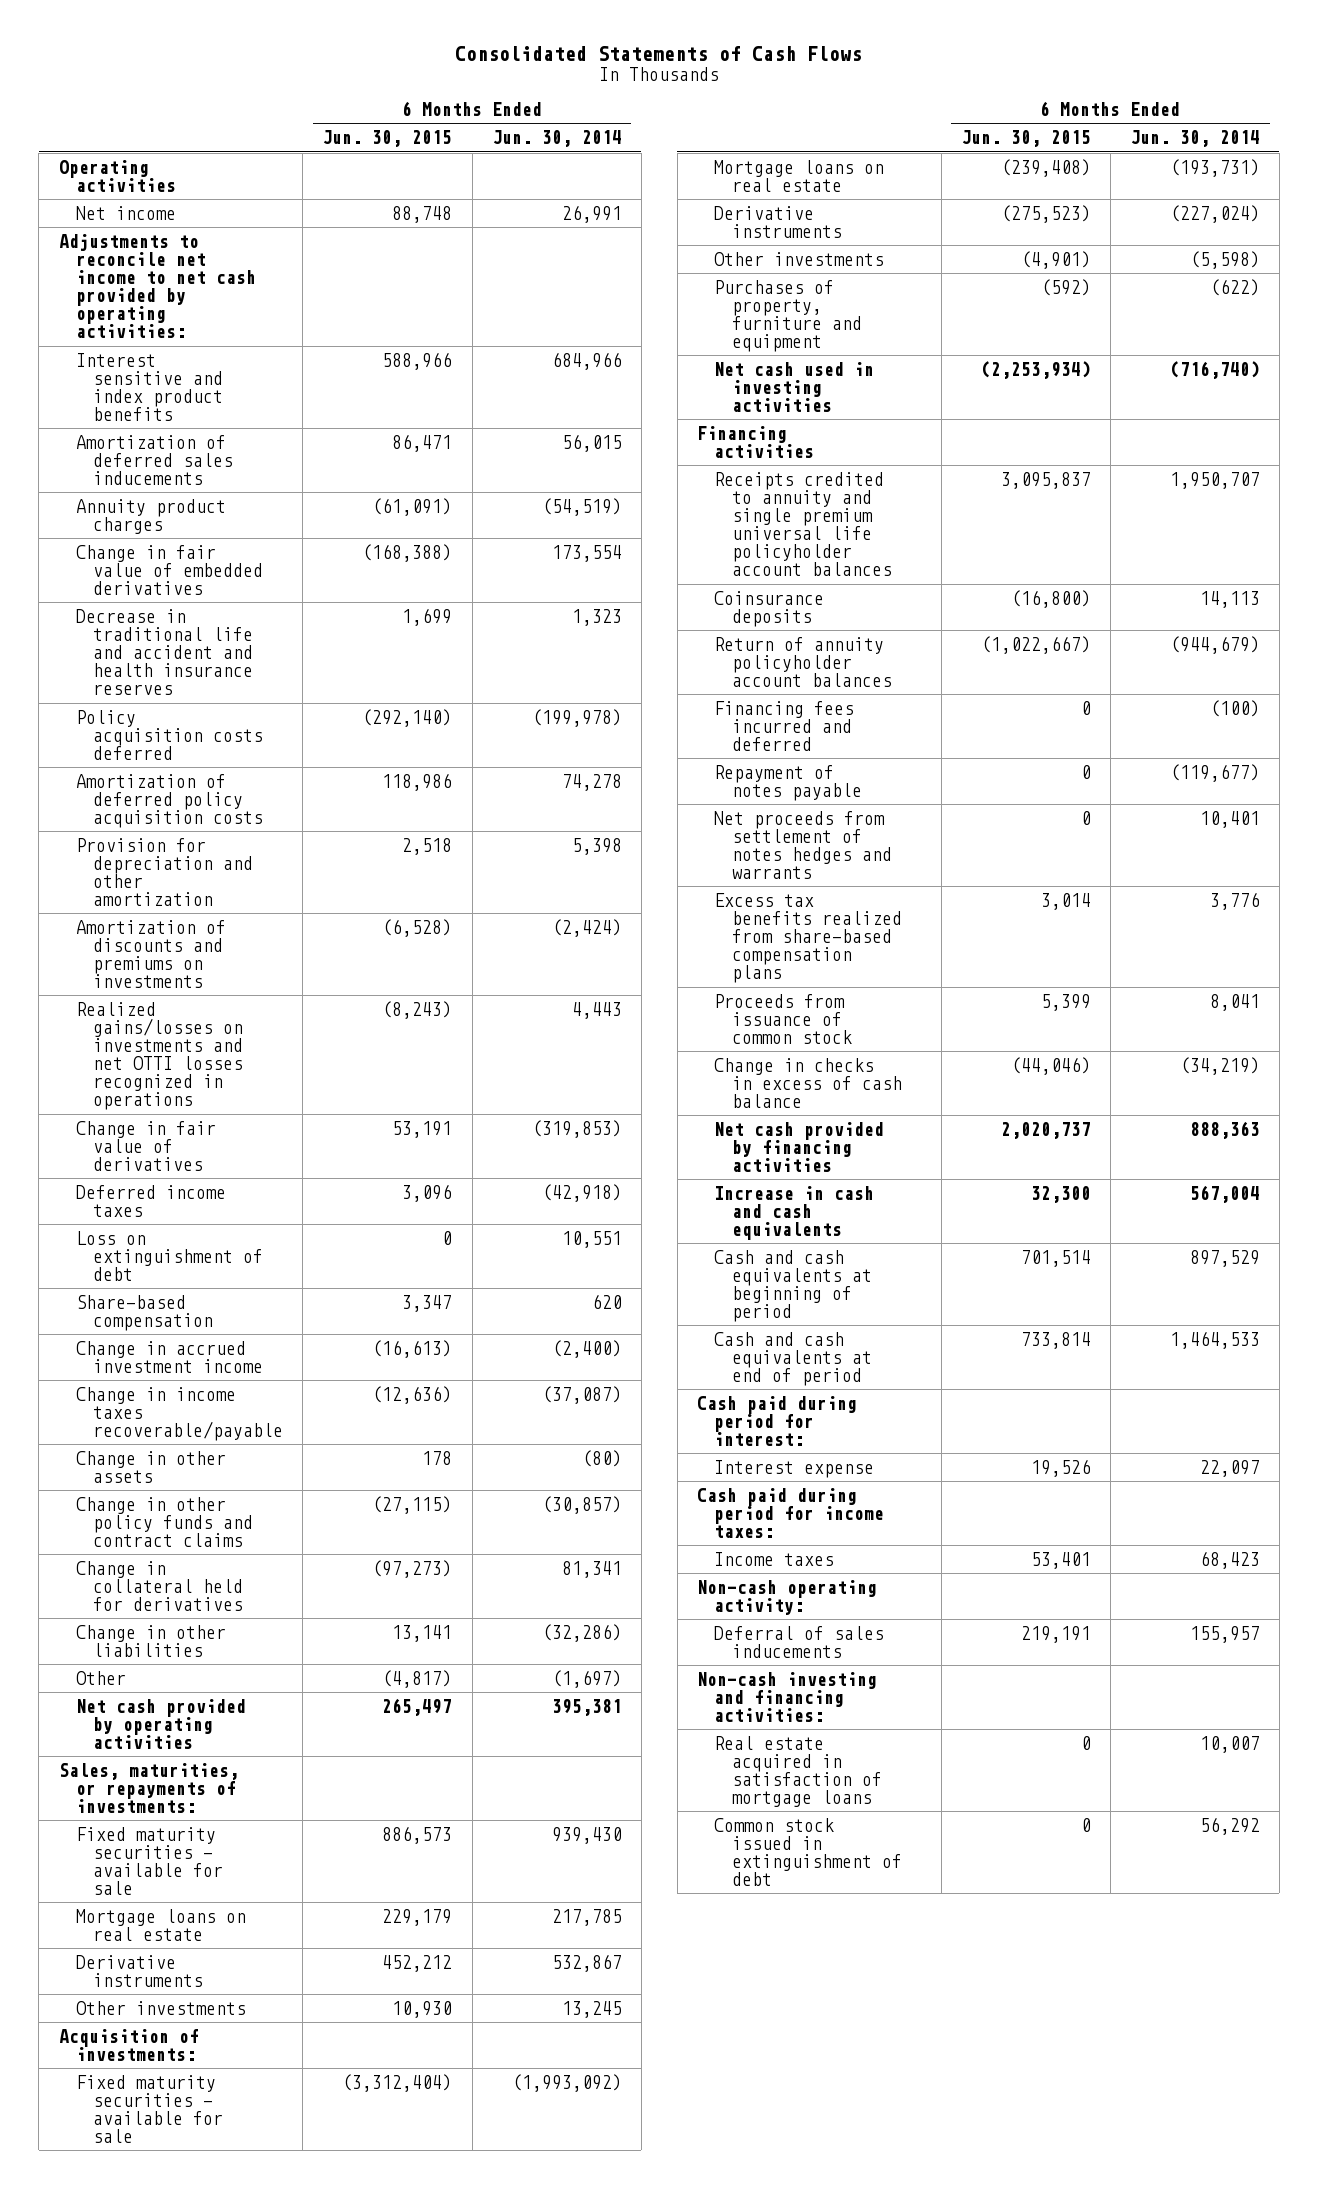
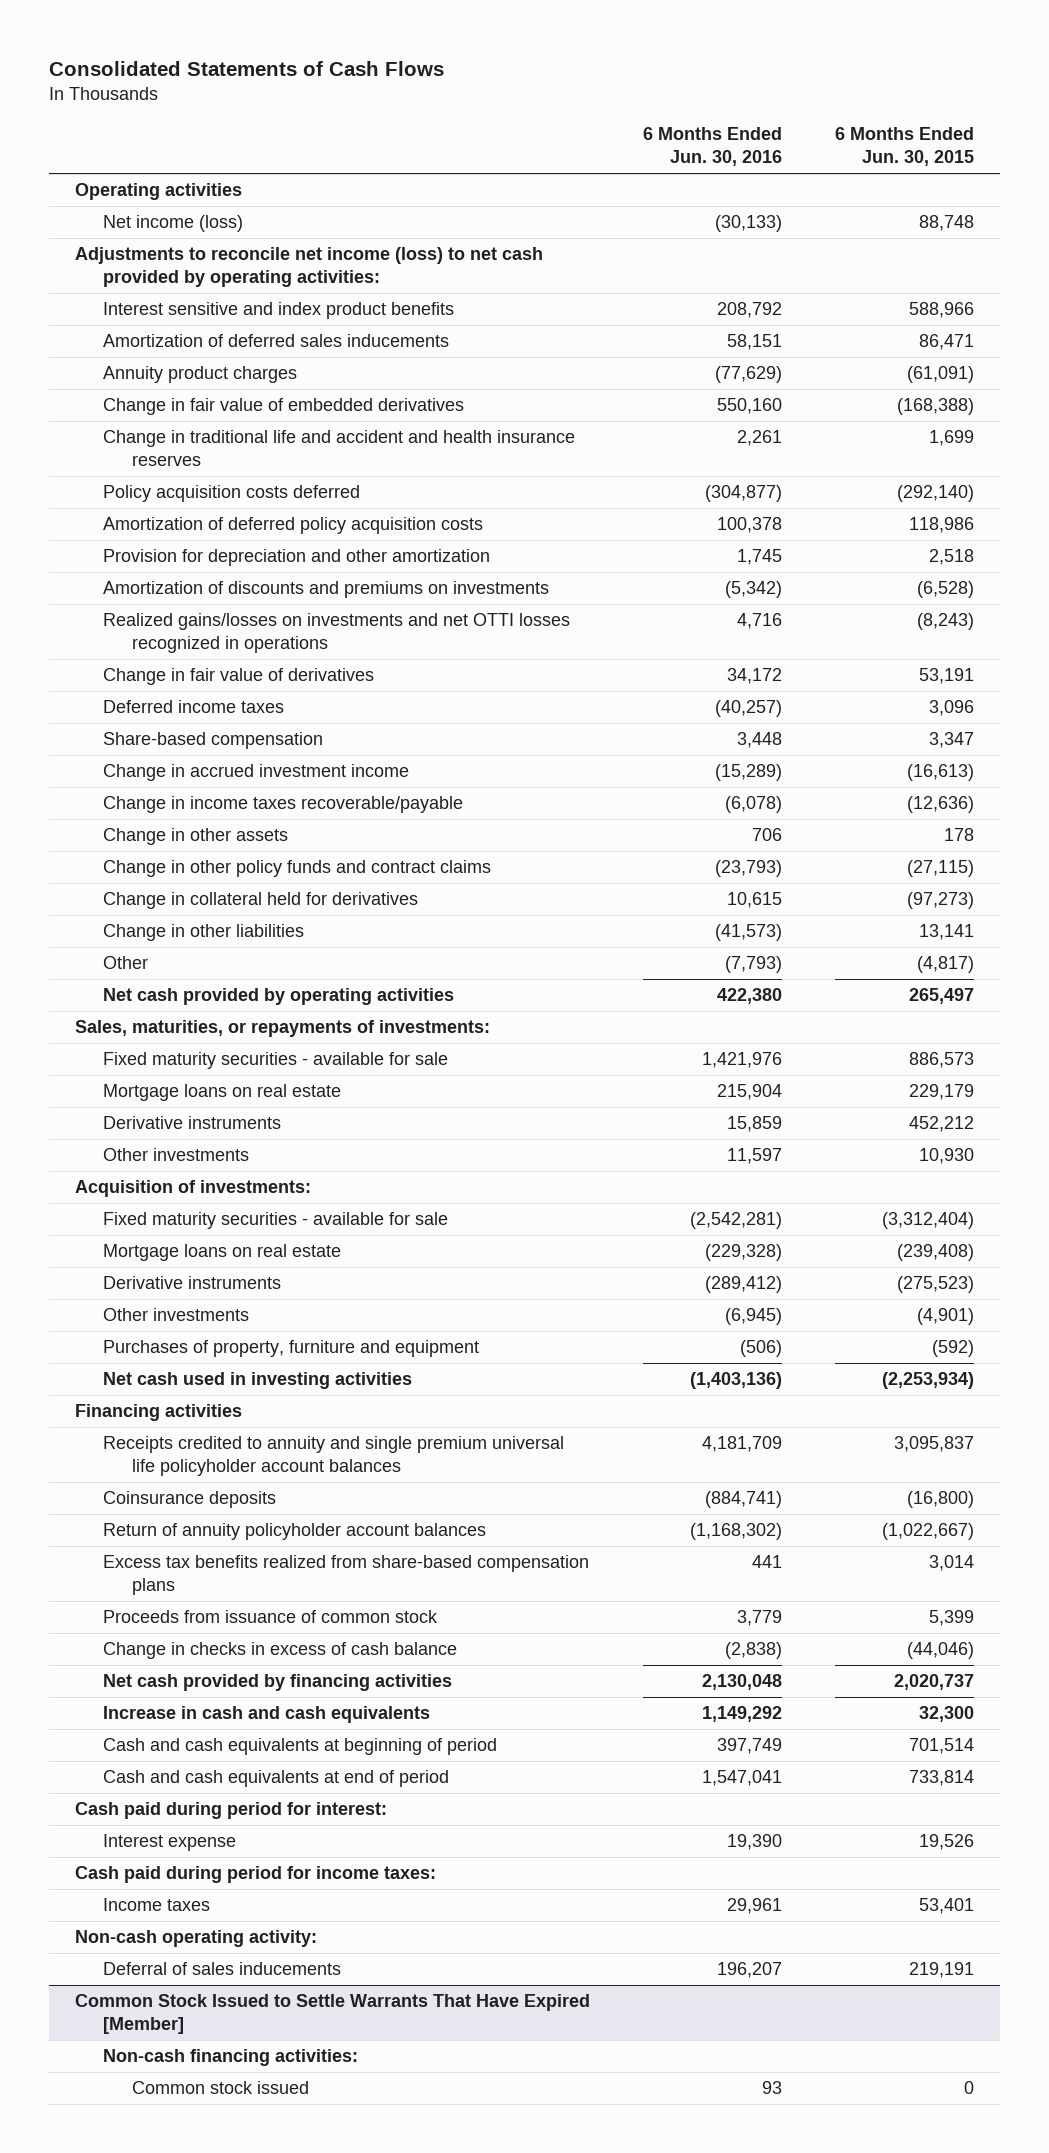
[491,130,622,148] Jun. 30, 2014 -> none
none -> [642,127,782,167] 6 Months Ended Jun. 30, 2016
[75,205,176,220] Net income -> [103,215,244,233] Net income (loss)
[58,233,256,339] Adjustments to reconcile net income to net cash provided by operating activities: -> [75,247,544,288] Adjustments to reconcile net income (loss) to net cash provided by operating activities:
[75,608,254,696] Decrease in traditional life and accident and health insurance reserves -> [103,430,576,467] Change in traditional life and accident and health insurance reserves
[75,1230,264,1281] Loss on extinguishment of debt -> none
[714,700,855,751] Financing fees incurred and deferred -> none
[714,764,862,801] Repayment of notes payable -> none
[714,810,892,879] Net proceeds from settlement of notes hedges and warrants -> none
[714,1735,882,1807] Real estate acquired in satisfaction of mortgage loans -> none
[714,1817,902,1886] Common stock issued in extinguishment of debt -> none
none -> [75,1994,591,2035] Common Stock Issued to Settle Warrants That Have Expired [Member]
[696,1671,877,1722] Non-cash investing and financing activities: -> [103,2049,359,2067] Non-cash financing activities:
none -> [131,2081,309,2095] Common stock issued

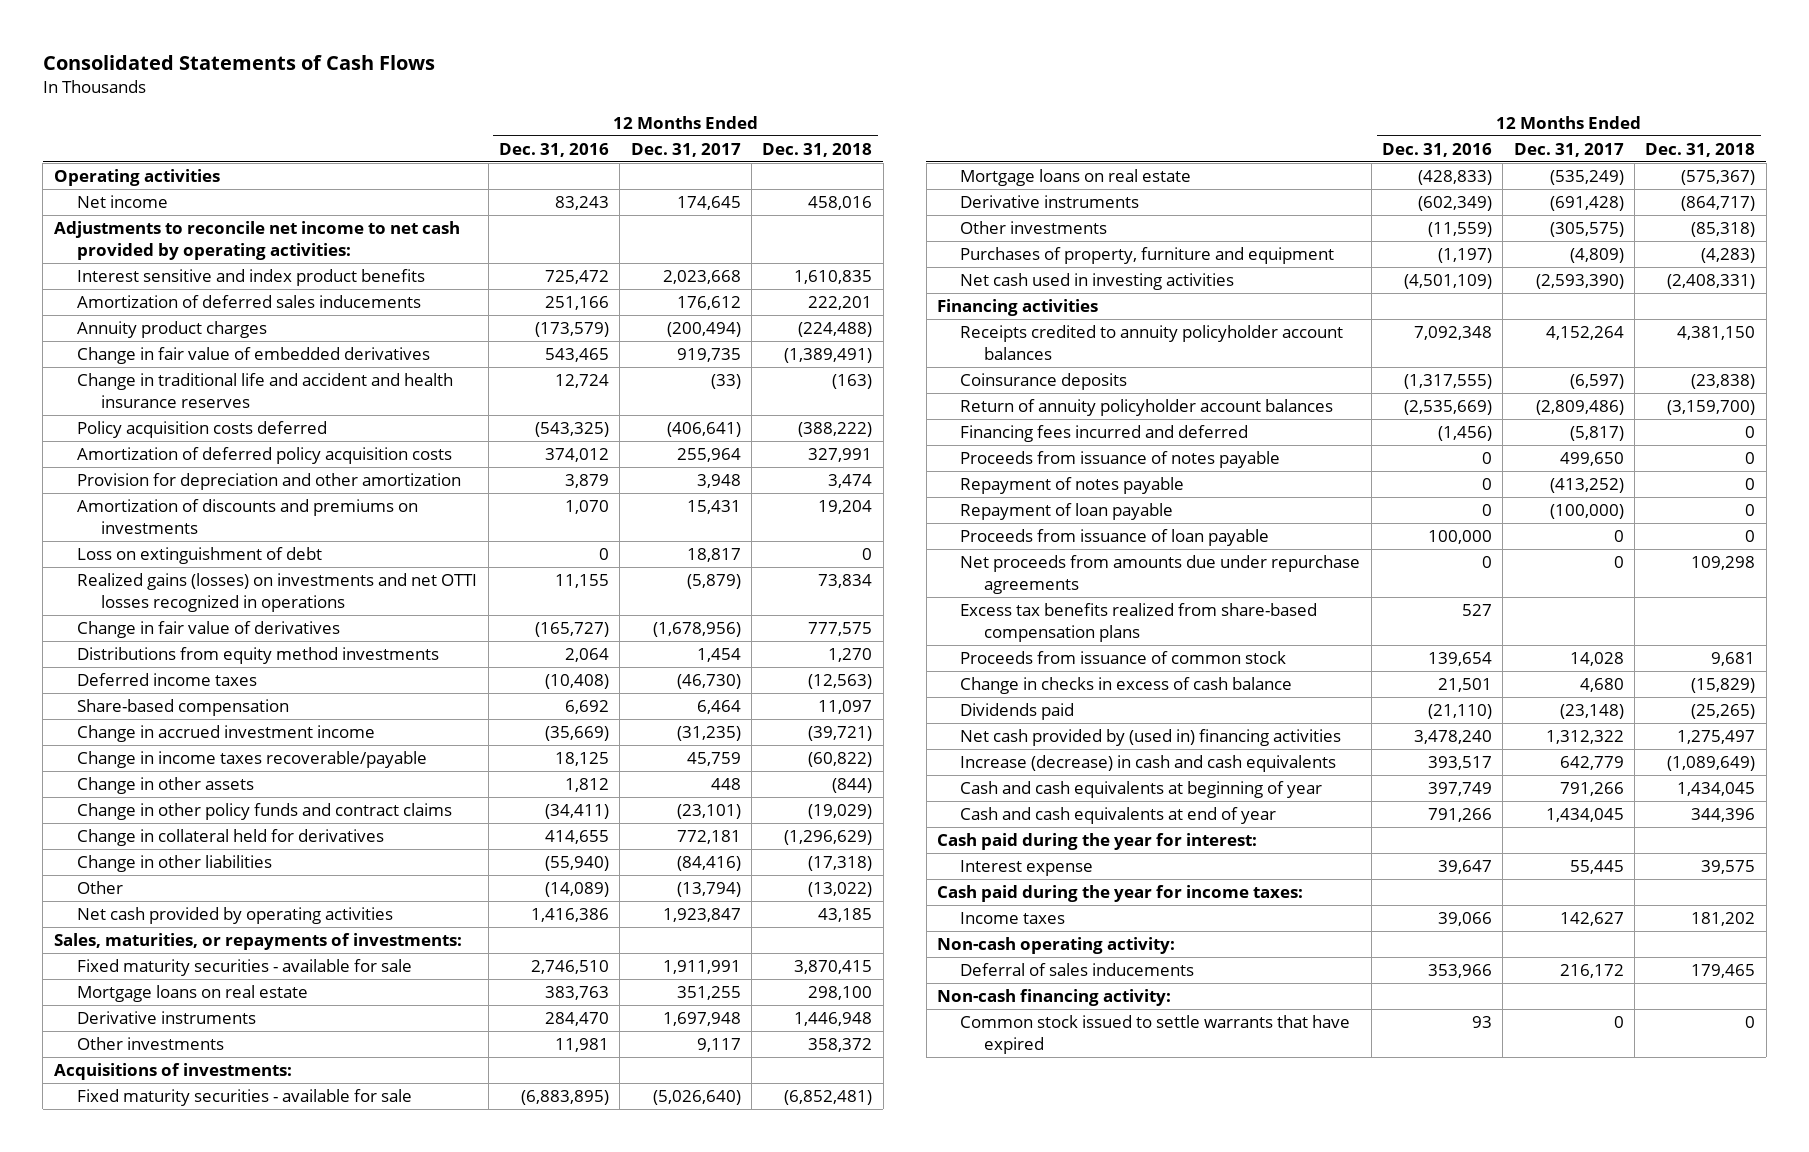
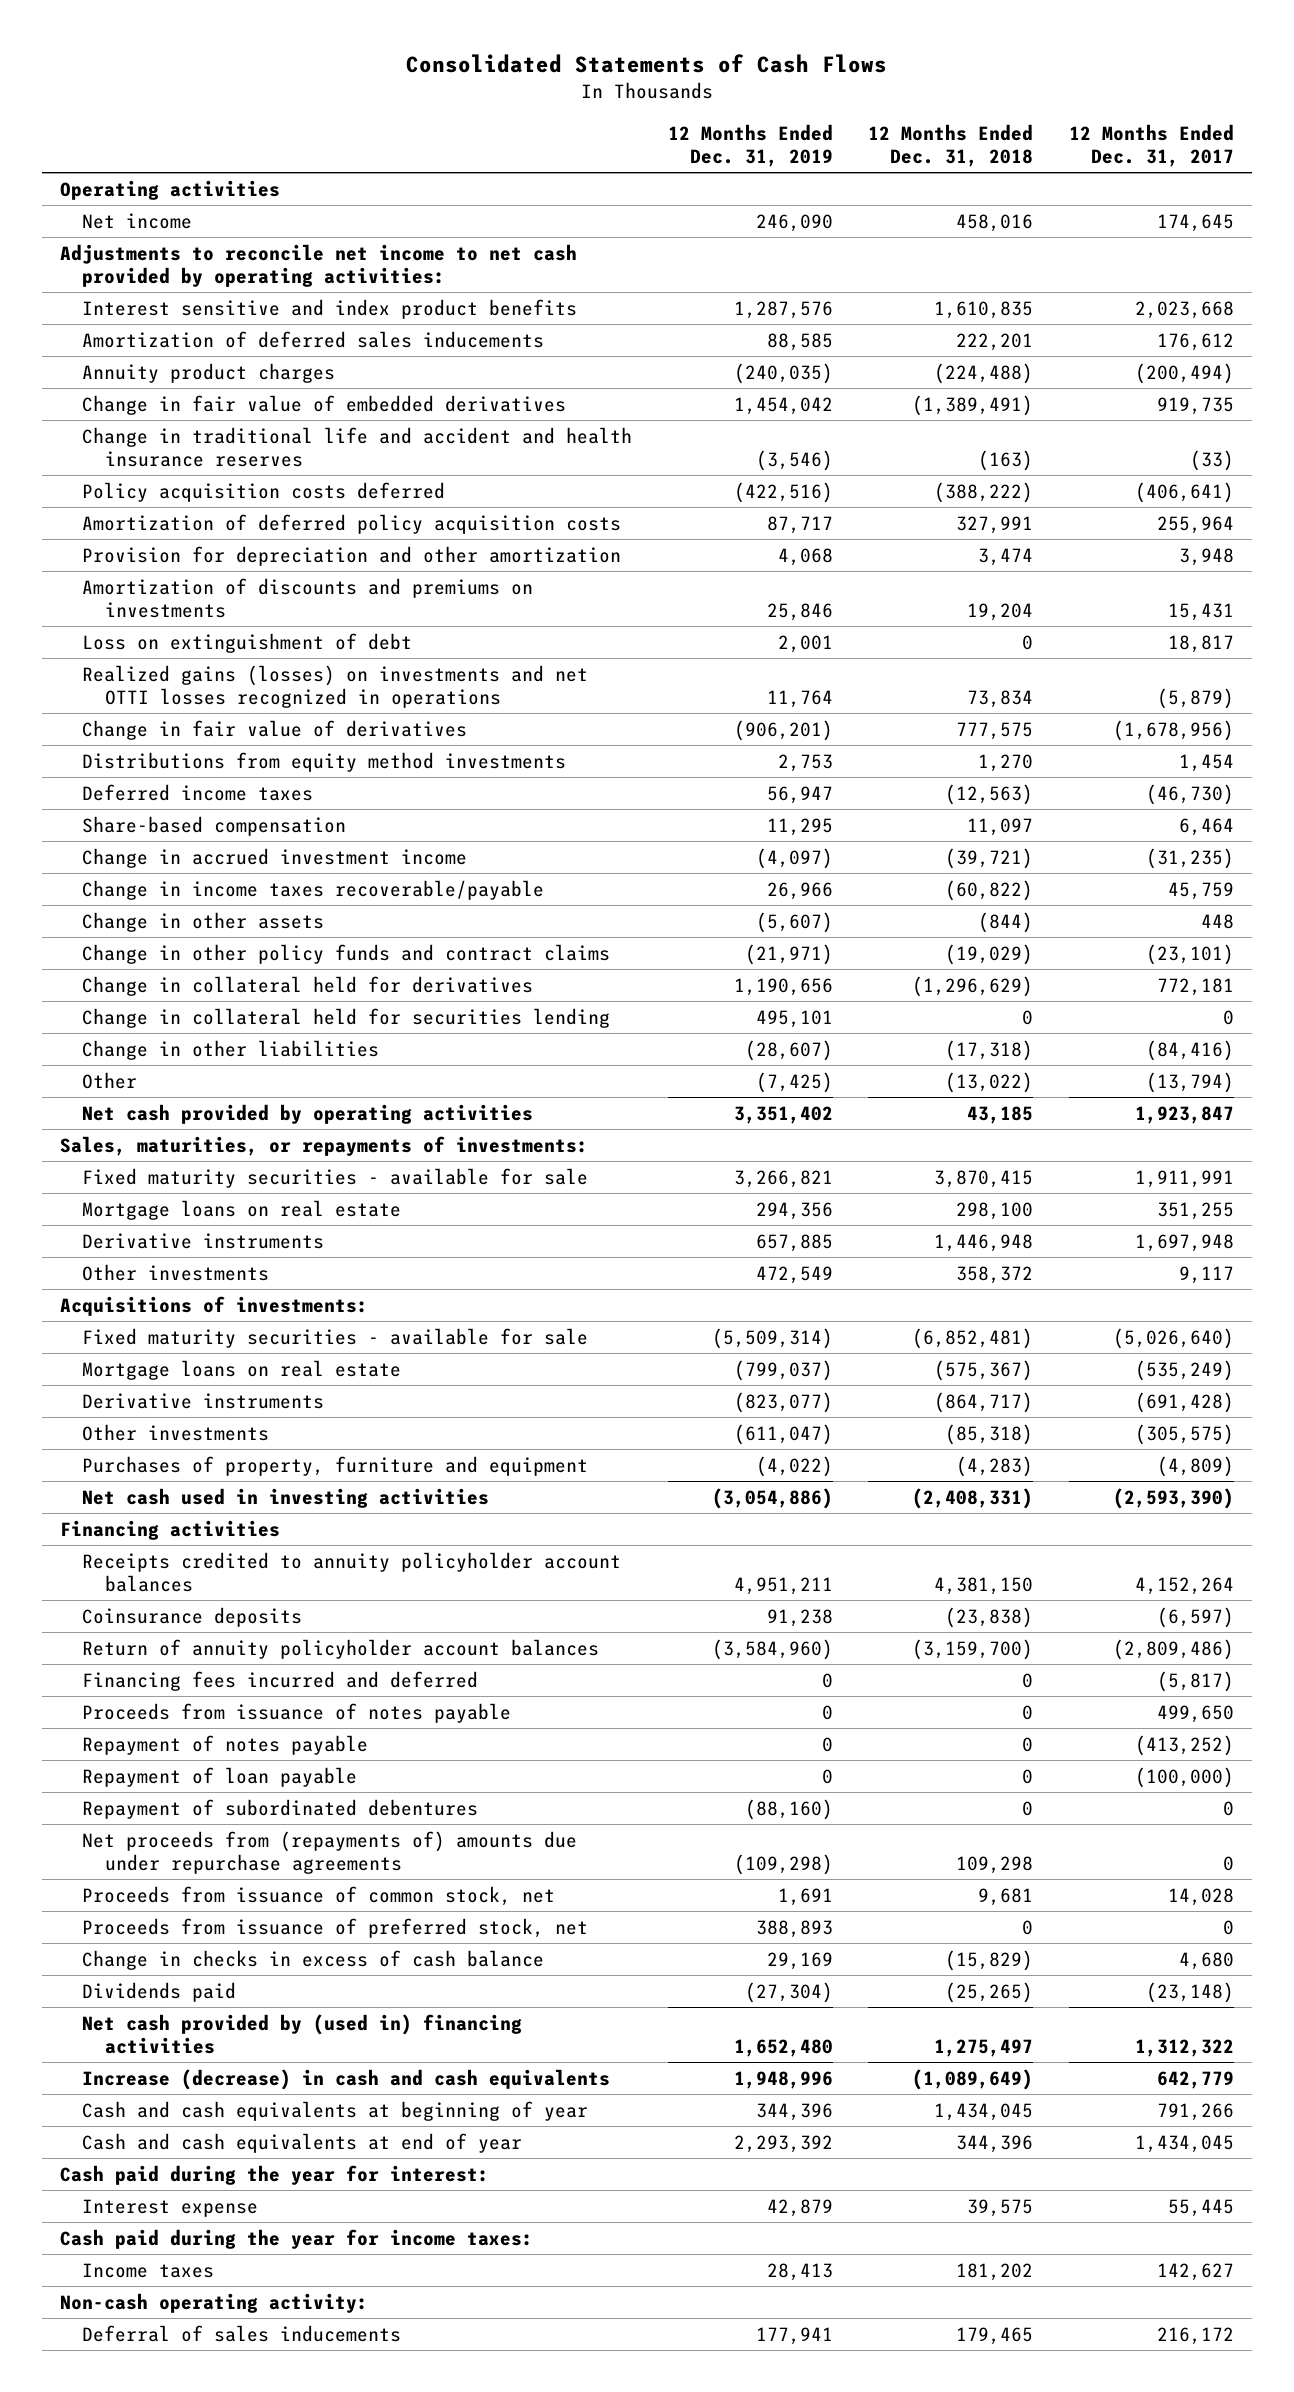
[498,143,609,158] Dec. 31, 2016 -> none
none -> [667,123,833,167] 12 Months Ended Dec. 31, 2019
none -> [82,1007,611,1028] Change in collateral held for securities lending
[960,529,1270,547] Proceeds from issuance of loan payable -> none
[960,603,1318,642] Excess tax benefits realized from share-based compensation plans -> none
none -> [82,1798,479,1819] Repayment of subordinated debentures
[960,555,1361,594] Net proceeds from amounts due under repurchase agreements -> [82,1830,578,1874] Net proceeds from (repayments of) amounts due under repurchase agreements
[960,651,1287,665] Proceeds from issuance of common stock -> [82,1885,556,1906] Proceeds from issuance of common stock, net
none -> [82,1917,589,1938] Proceeds from issuance of preferred stock, net
[936,989,1171,1007] Non-cash financing activity: -> none
[960,1015,1351,1054] Common stock issued to settle warrants that have expired -> none

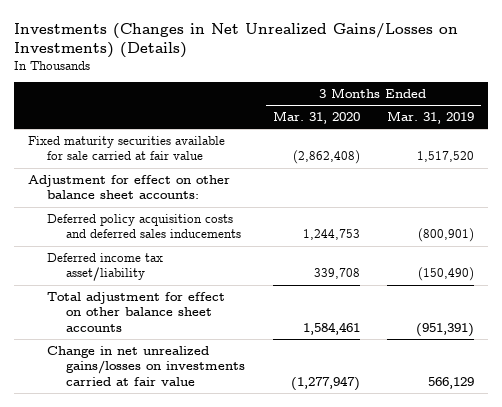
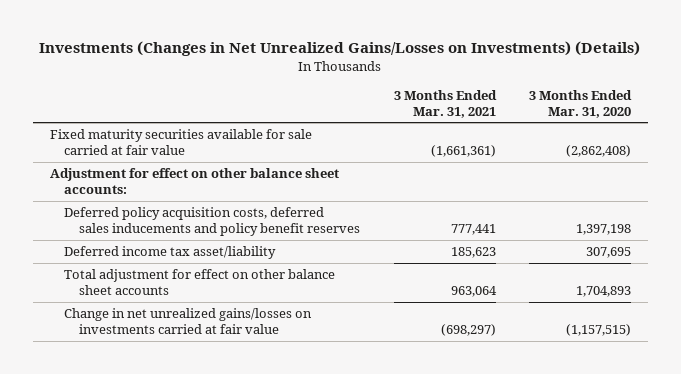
[386,110,474,124] Mar. 31, 2019 -> none
none -> [393,89,497,118] 3 Months Ended Mar. 31, 2021
[47,213,242,239] Deferred policy acquisition costs and deferred sales inducements -> [64,207,360,236] Deferred policy acquisition costs, deferred sales inducements and policy benefit reserves
[302,229,360,241] 1,244,753 -> [576,223,632,235] 1,397,198
[313,268,360,280] 339,708 -> [586,247,632,259] 307,695
[302,322,360,336] 1,584,461 -> [576,285,632,297] 1,704,893
[290,376,360,392] (1,277,947) -> [566,323,632,336] (1,157,515)

